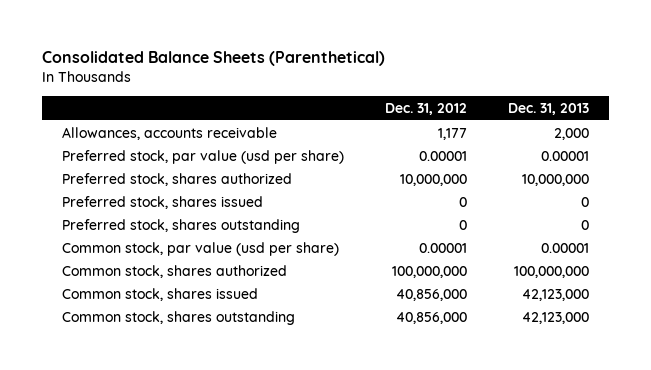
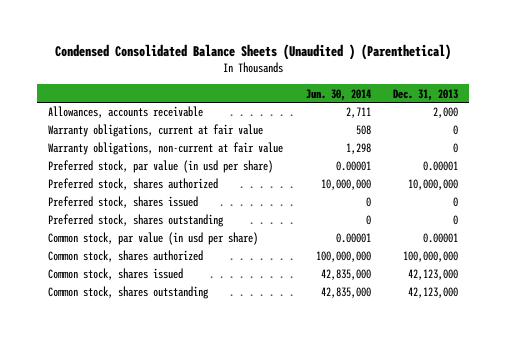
[41,51,385,67] Consolidated Balance Sheets (Parenthetical) -> [55,43,452,60] Condensed Consolidated Balance Sheets (Unaudited ) (Parenthetical)
[384,102,467,115] Dec. 31, 2012 -> none
none -> [305,88,371,101] Jun. 30, 2014
none -> [47,124,263,138] Warranty obligations, current at fair value
none -> [47,142,283,156] Warranty obligations, non-current at fair value
[62,149,345,164] Preferred stock, par value (usd per share) -> [47,160,273,174] Preferred stock, par value (in usd per share)
[62,241,340,256] Common stock, par value (usd per share) -> [47,232,258,246] Common stock, par value (in usd per share)

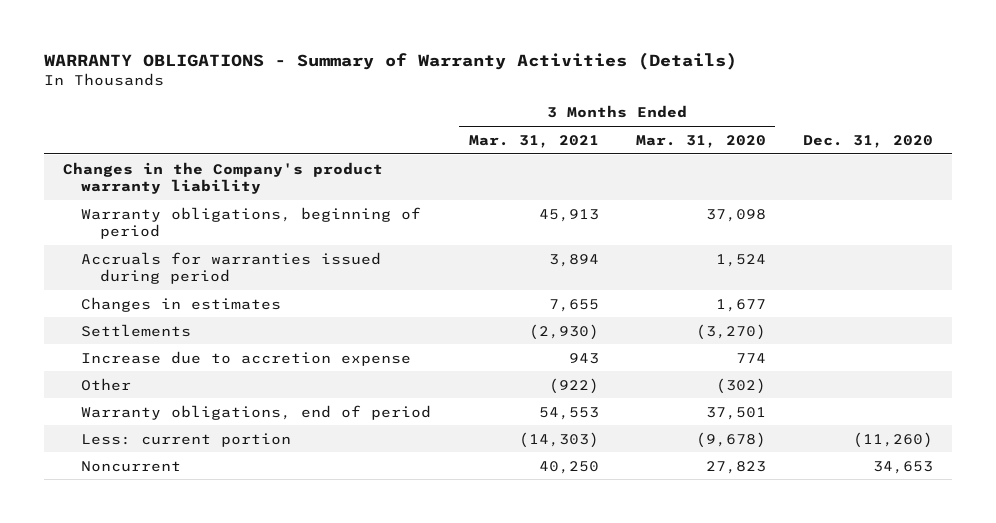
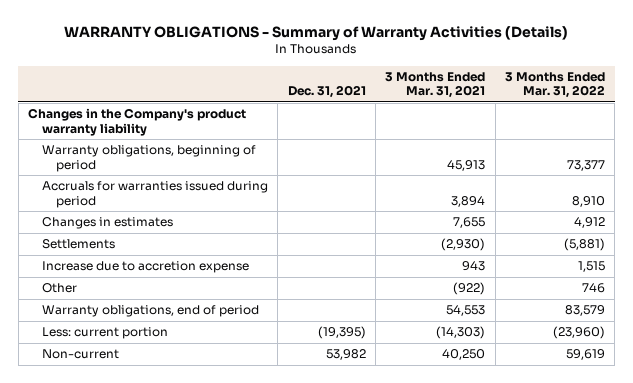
[635,134,766,148] Mar. 31, 2020 -> none
[803,134,934,148] Dec. 31, 2020 -> none
none -> [287,85,366,99] Dec. 31, 2021
none -> [504,71,605,99] 3 Months Ended Mar. 31, 2022
[81,460,182,472] Noncurrent -> [42,349,120,360] Non-current

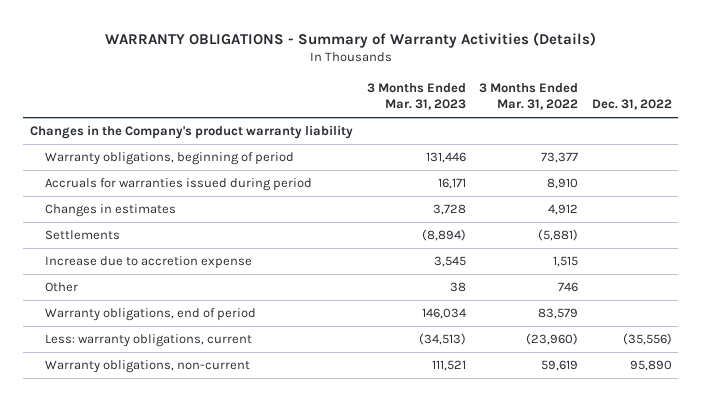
[287,85,366,99] Dec. 31, 2021 -> none
[385,71,486,99] 3 Months Ended Mar. 31, 2021 -> none
none -> [366,82,466,111] 3 Months Ended Mar. 31, 2023
none -> [591,99,672,111] Dec. 31, 2022
[42,327,169,340] Less: current portion -> [45,334,253,348] Less: warranty obligations, current
[42,349,120,360] Non-current -> [45,360,251,374] Warranty obligations, non-current

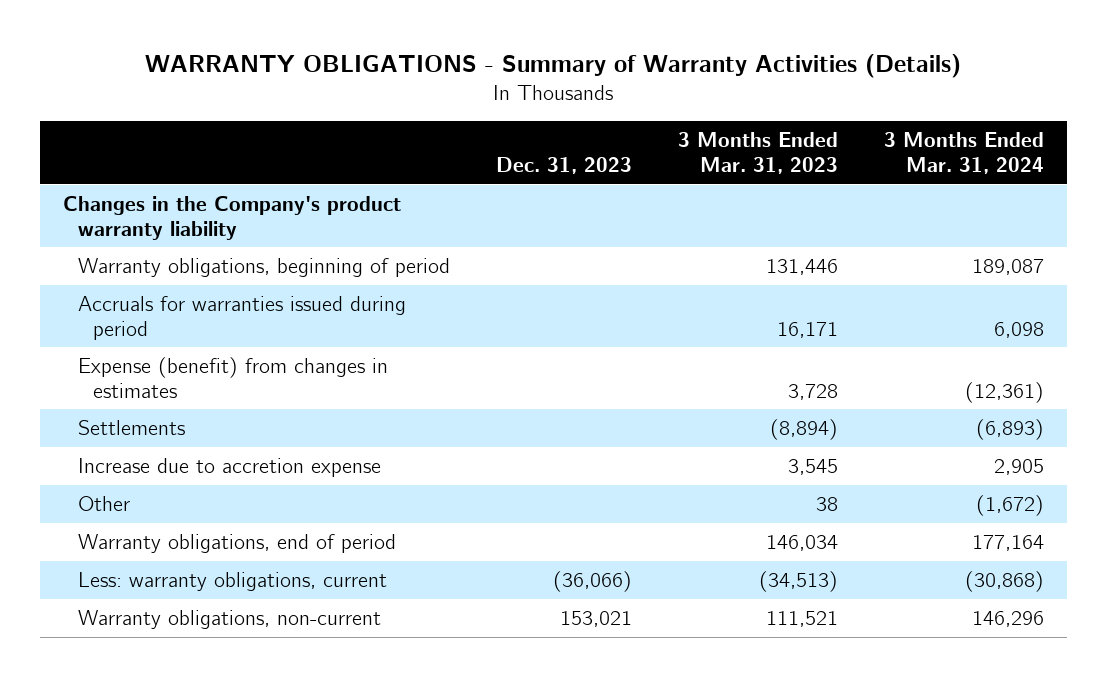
[479,82,579,111] 3 Months Ended Mar. 31, 2022 -> none
[591,99,672,111] Dec. 31, 2022 -> none
none -> [495,156,632,174] Dec. 31, 2023
none -> [883,132,1044,174] 3 Months Ended Mar. 31, 2024
[45,204,177,218] Changes in estimates -> [77,357,388,398] Expense (benefit) from changes in estimates

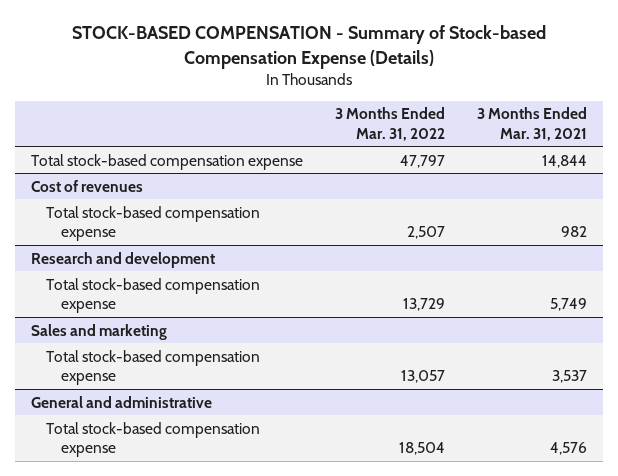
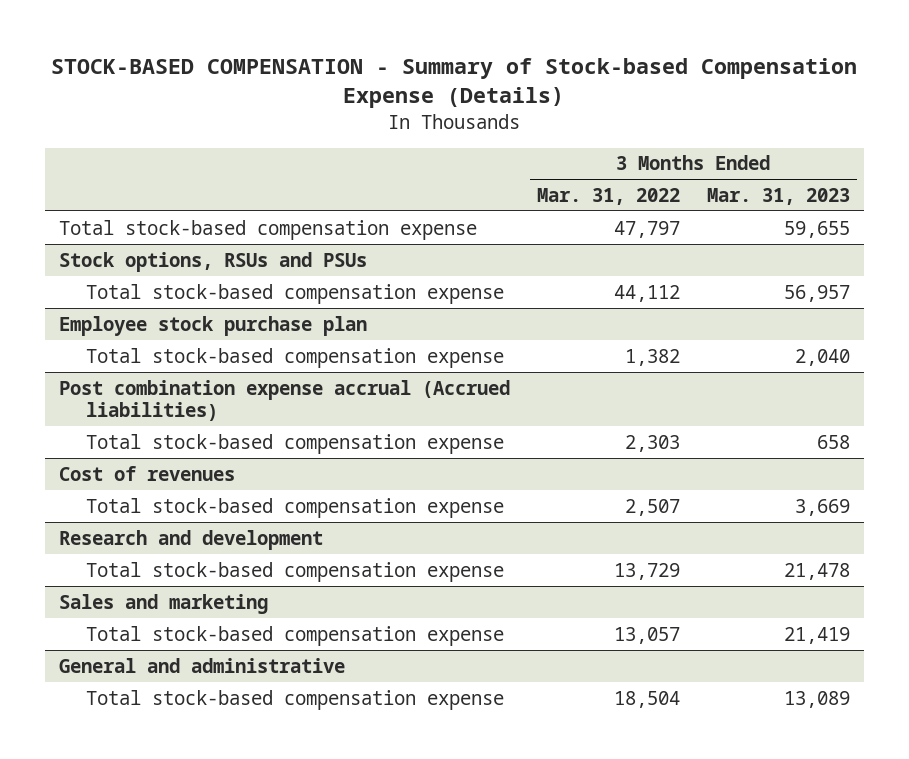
[476,107,587,141] 3 Months Ended Mar. 31, 2021 -> none
none -> [707,187,851,205] Mar. 31, 2023
none -> [58,251,367,272] Stock options, RSUs and PSUs
none -> [85,283,504,304] Total stock-based compensation expense
none -> [58,315,367,336] Employee stock purchase plan
none -> [85,347,504,368] Total stock-based compensation expense
none -> [58,379,510,421] Post combination expense accrual (Accrued liabilities)
none -> [85,433,504,454] Total stock-based compensation expense

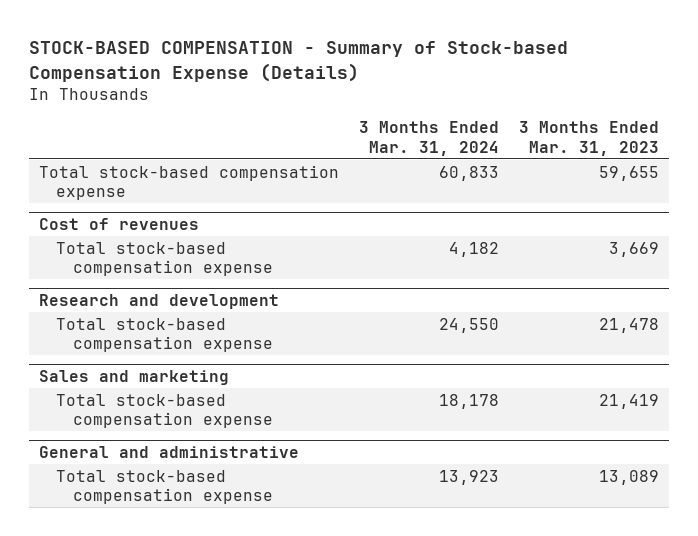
[536,187,680,205] Mar. 31, 2022 -> none
none -> [359,121,500,156] 3 Months Ended Mar. 31, 2024
[58,251,367,272] Stock options, RSUs and PSUs -> none
[85,283,504,304] Total stock-based compensation expense -> none
[58,315,367,336] Employee stock purchase plan -> none
[85,347,504,368] Total stock-based compensation expense -> none
[58,379,510,421] Post combination expense accrual (Accrued liabilities) -> none
[85,433,504,454] Total stock-based compensation expense -> none

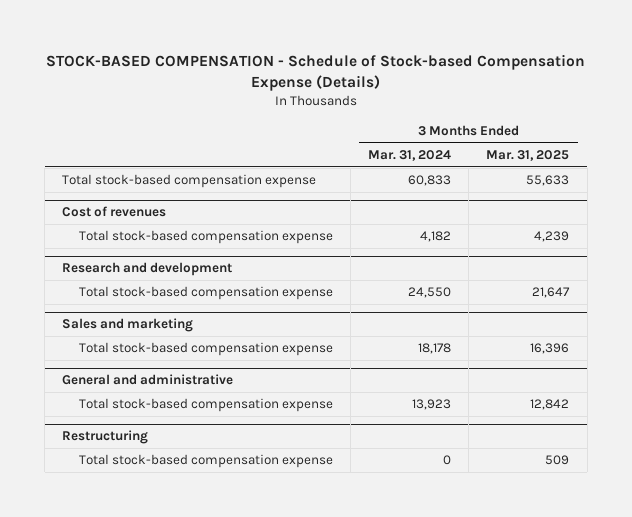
[29,40,569,82] STOCK-BASED COMPENSATION - Summary of Stock-based Compensation Expense (Details) -> [45,53,585,91] STOCK-BASED COMPENSATION - Schedule of Stock-based Compensation Expense (Details)
[518,121,659,156] 3 Months Ended Mar. 31, 2023 -> none
none -> [486,149,570,161] Mar. 31, 2025
none -> [62,430,149,445] Restructuring
none -> [78,454,333,469] Total stock-based compensation expense

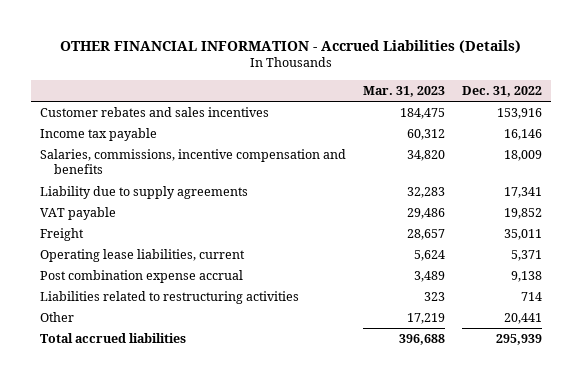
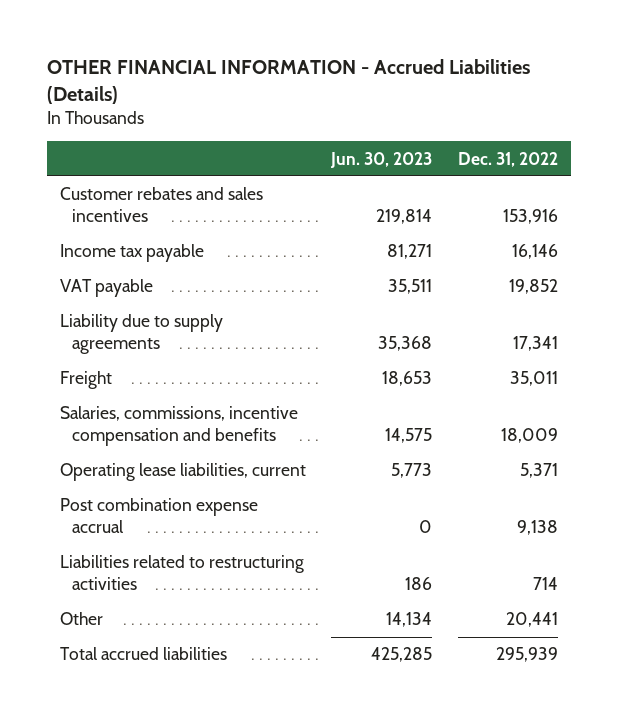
[363,85,446,97] Mar. 31, 2023 -> none
none -> [330,151,433,168] Jun. 30, 2023
[40,186,249,200] Liability due to supply agreements -> [59,314,223,355] Liability due to supply agreements
[40,149,347,175] Salaries, commissions, incentive compensation and benefits -> [59,406,298,447] Salaries, commissions, incentive compensation and benefits

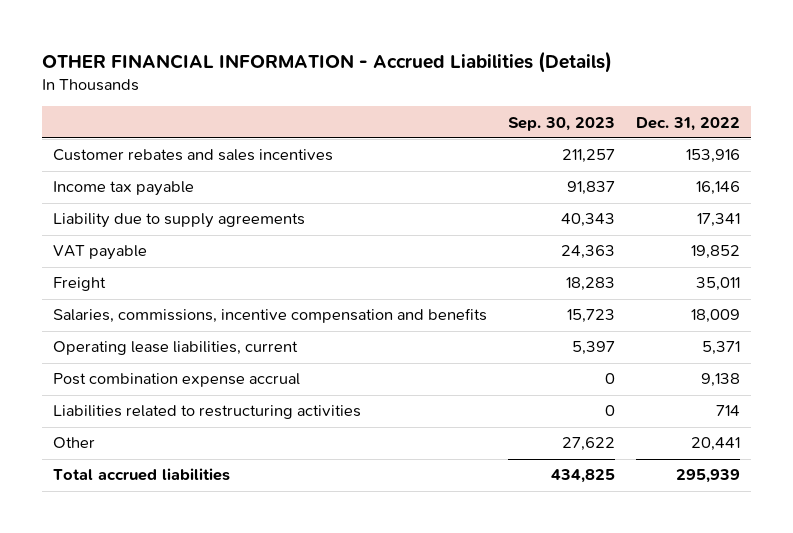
[330,151,433,168] Jun. 30, 2023 -> none
none -> [508,116,616,131] Sep. 30, 2023
[59,279,153,298] VAT payable -> [53,245,148,261] VAT payable

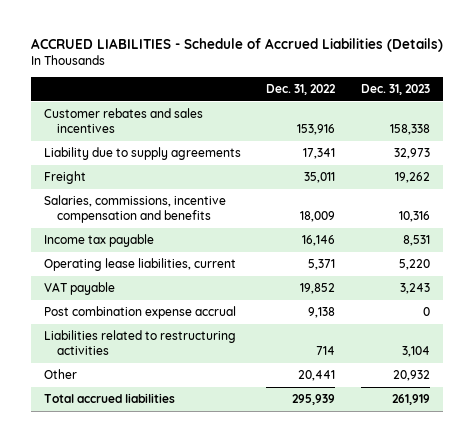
[42,50,613,73] OTHER FINANCIAL INFORMATION - Accrued Liabilities (Details) -> [30,38,443,53] ACCRUED LIABILITIES - Schedule of Accrued Liabilities (Details)
[508,116,616,131] Sep. 30, 2023 -> none
none -> [361,83,431,95] Dec. 31, 2023
[53,181,195,197] Income tax payable -> [43,234,154,248] Income tax payable
[53,245,148,261] VAT payable -> [43,282,115,296] VAT payable

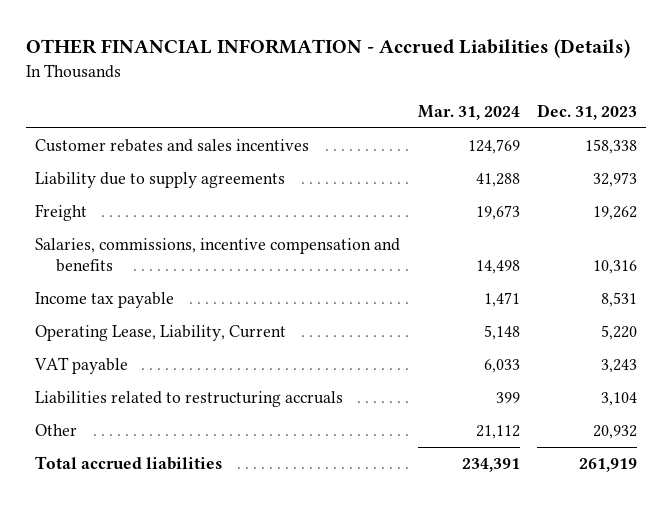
[30,38,443,53] ACCRUED LIABILITIES - Schedule of Accrued Liabilities (Details) -> [26,39,631,59] OTHER FINANCIAL INFORMATION - Accrued Liabilities (Details)
[266,83,337,95] Dec. 31, 2022 -> none
none -> [417,104,520,120] Mar. 31, 2024
[43,258,236,272] Operating lease liabilities, current -> [34,325,286,342] Operating Lease, Liability, Current
[43,306,236,320] Post combination expense accrual -> none
[43,330,236,355] Liabilities related to restructuring activities -> [34,391,343,408] Liabilities related to restructuring accruals

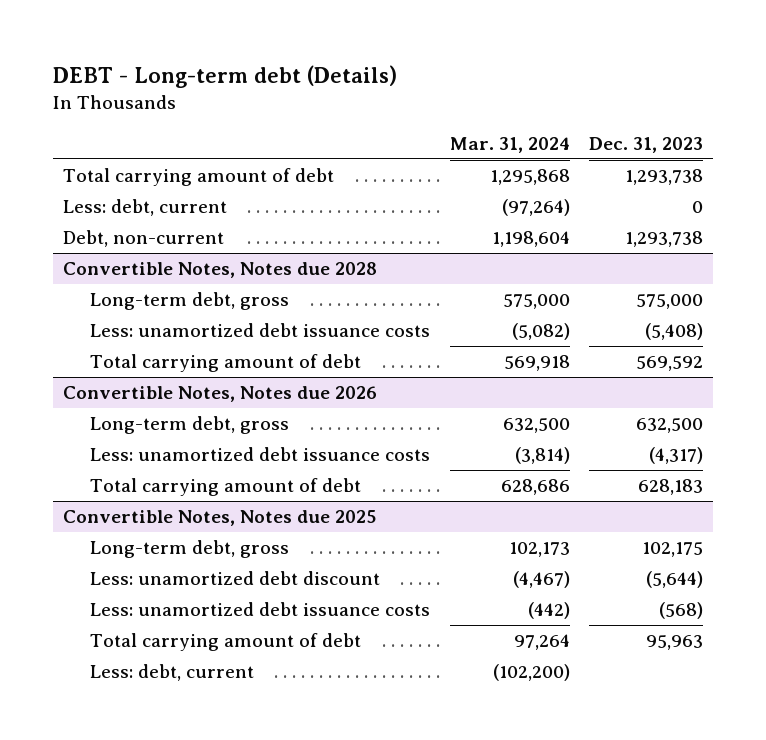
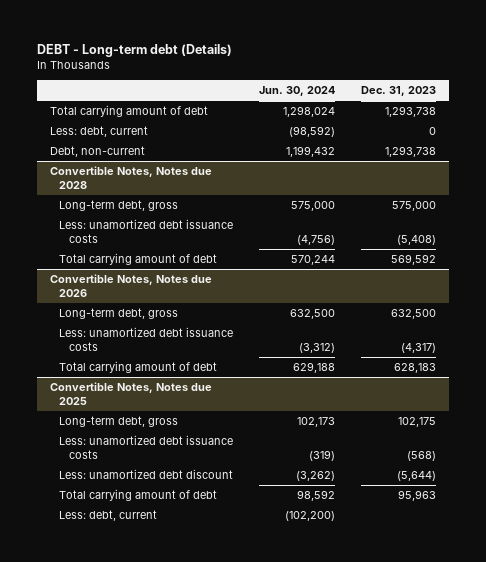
[449,136,570,153] Mar. 31, 2024 -> none
none -> [259,86,336,97] Jun. 30, 2024
[90,570,381,585] Less: unamortized debt discount -> [59,469,234,480] Less: unamortized debt discount

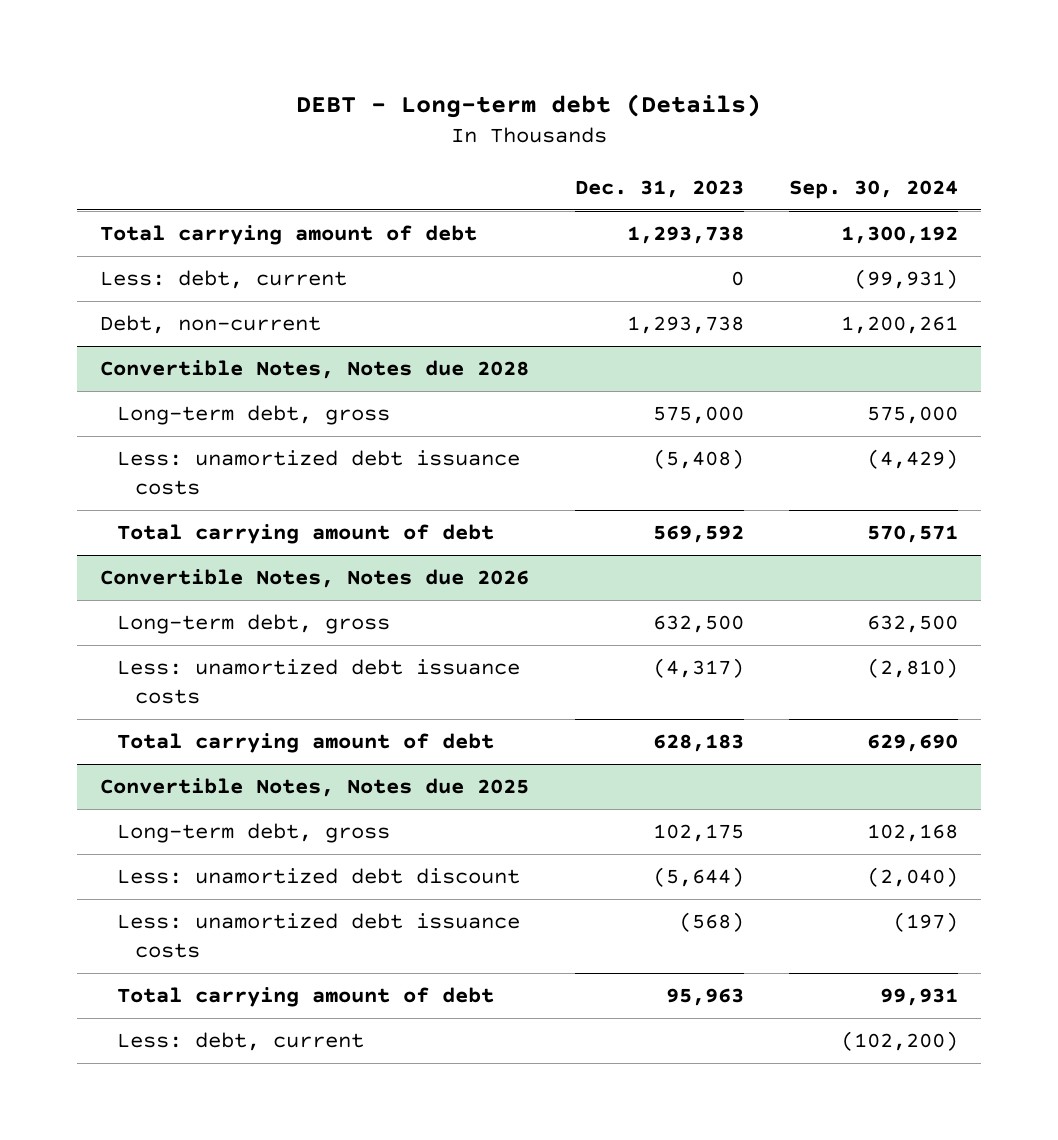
[259,86,336,97] Jun. 30, 2024 -> none
none -> [789,179,959,199] Sep. 30, 2024
[59,435,234,460] Less: unamortized debt issuance costs -> [117,913,521,958] Less: unamortized debt issuance costs

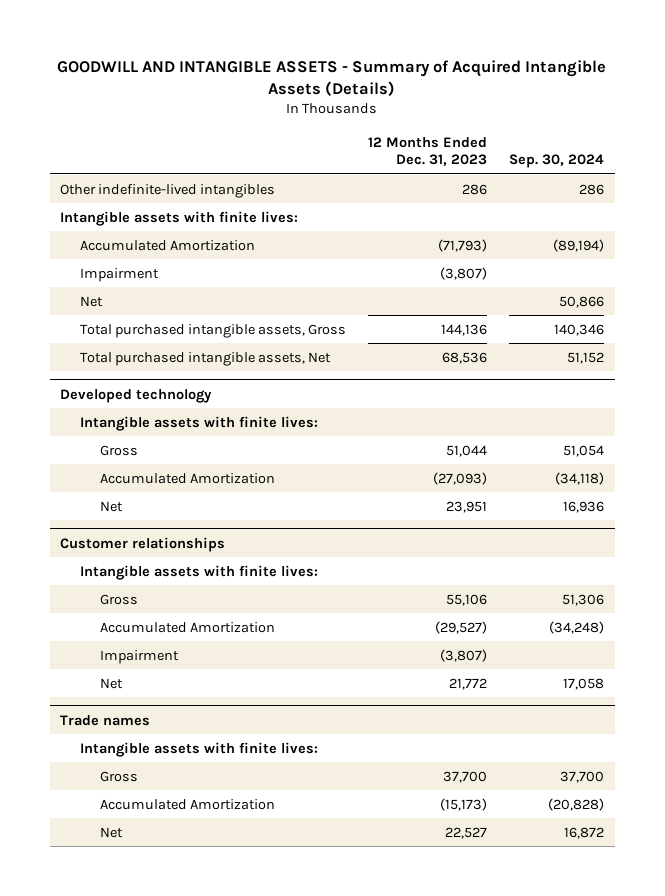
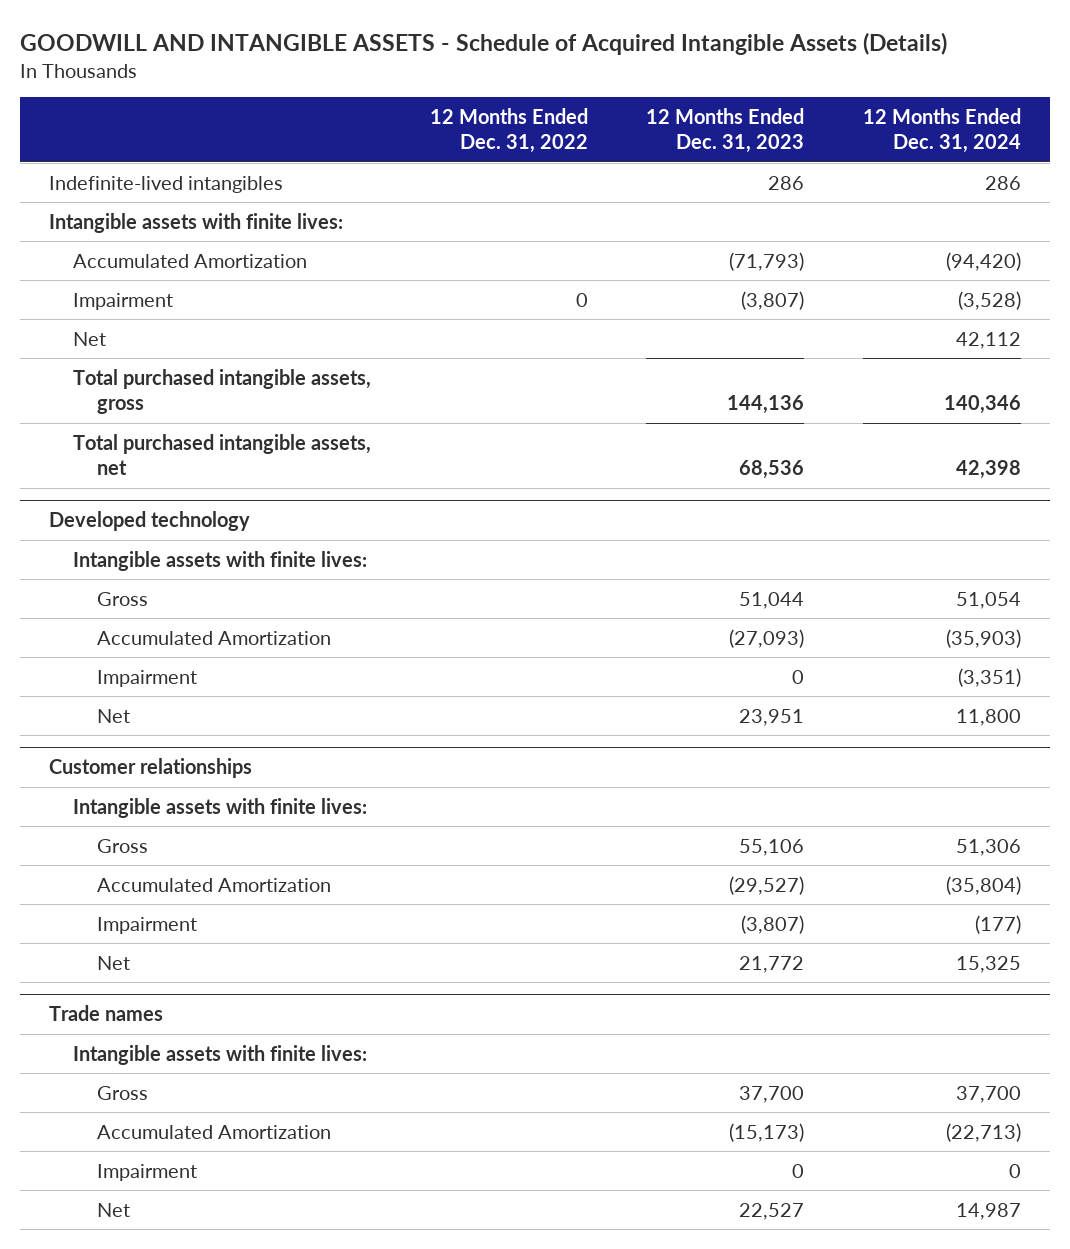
[57,59,607,97] GOODWILL AND INTANGIBLE ASSETS - Summary of Acquired Intangible Assets (Details) -> [19,31,947,55] GOODWILL AND INTANGIBLE ASSETS - Schedule of Acquired Intangible Assets (Details)
[509,154,605,169] Sep. 30, 2024 -> none
none -> [429,108,588,154] 12 Months Ended Dec. 31, 2022
none -> [862,108,1021,154] 12 Months Ended Dec. 31, 2024
[60,183,276,198] Other indefinite-lived intangibles -> [49,175,284,193] Indefinite-lived intangibles
[80,323,347,338] Total purchased intangible assets, Gross -> [73,368,372,414] Total purchased intangible assets, gross
[80,351,332,366] Total purchased intangible assets, Net -> [73,433,372,475] Total purchased intangible assets, net
none -> [97,669,198,687] Impairment
none -> [97,1163,198,1181] Impairment

